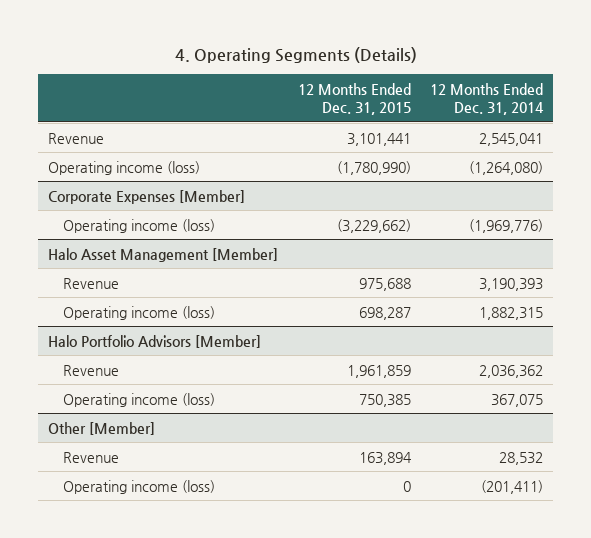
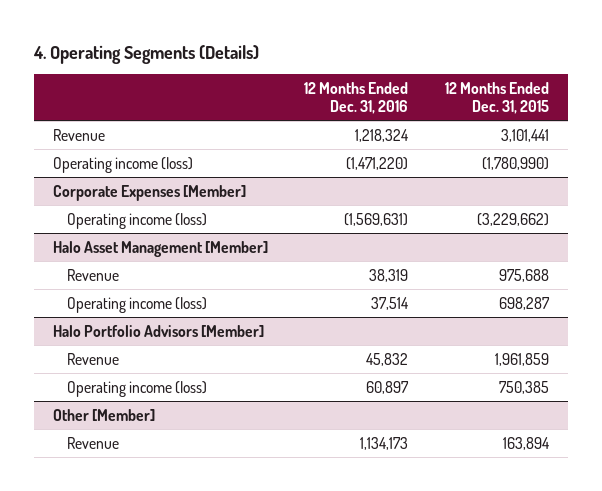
[430,82,545,116] 12 Months Ended Dec. 31, 2014 -> none
none -> [304,81,409,115] 12 Months Ended Dec. 31, 2016
[63,479,216,494] Operating income (loss) -> none

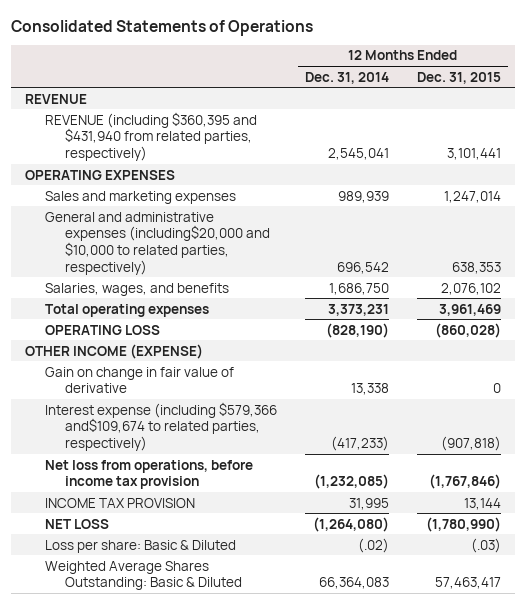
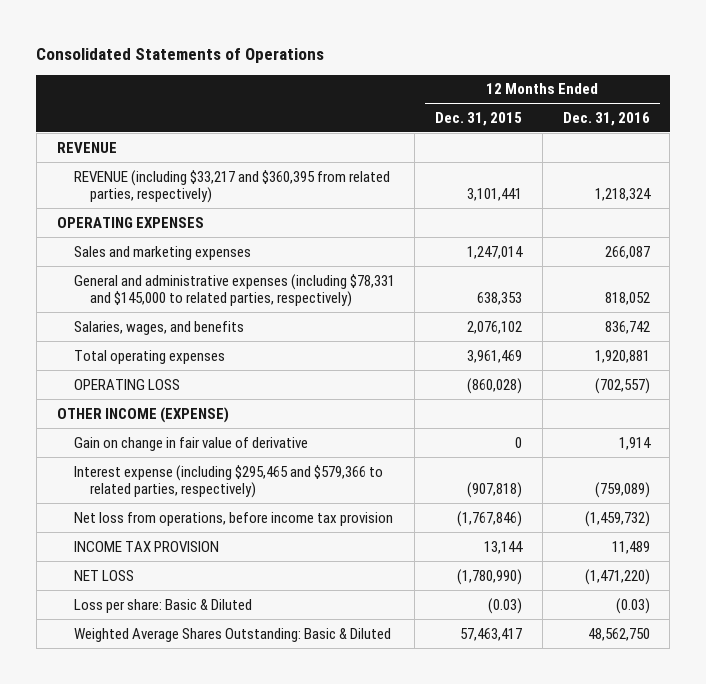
[305,71,390,84] Dec. 31, 2014 -> none
none -> [562,111,650,126] Dec. 31, 2016
[44,111,257,161] REVENUE (including $360,395 and $431,940 from related parties, respectively) -> [73,169,390,204] REVENUE (including $33,217 and $360,395 from related parties, respectively)
[44,211,270,275] General and administrative expenses (including$20,000 and $10,000 to related parties, respectively) -> [73,273,395,308] General and administrative expenses (including $78,331 and $145,000 to related parties, respectively)
[44,401,277,451] Interest expense (including $579,366 and$109,674 to related parties, respectively) -> [73,464,383,499] Interest expense (including $295,465 and $579,366 to related parties, respectively)
[471,537,502,553] (.03) -> [488,597,523,614] (0.03)

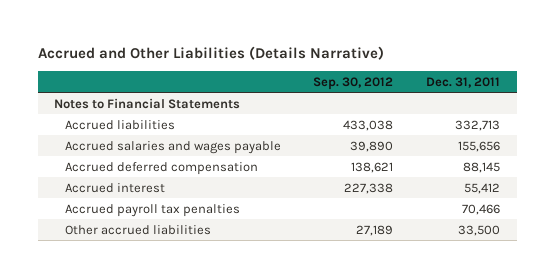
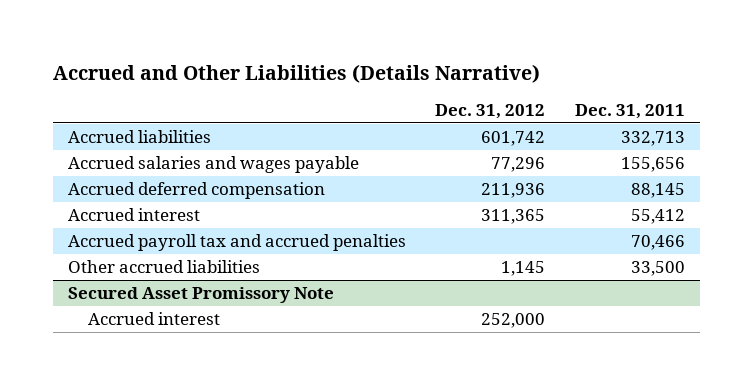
[313,76,394,90] Sep. 30, 2012 -> none
none -> [435,103,546,119] Dec. 31, 2012
[54,97,241,109] Notes to Financial Statements -> none
[64,203,240,217] Accrued payroll tax penalties -> [67,234,406,252] Accrued payroll tax and accrued penalties
none -> [67,287,334,304] Secured Asset Promissory Note
none -> [88,312,221,326] Accrued interest

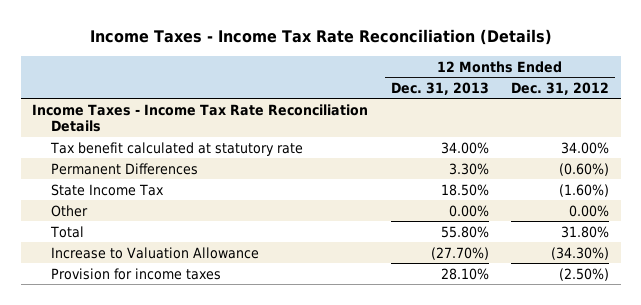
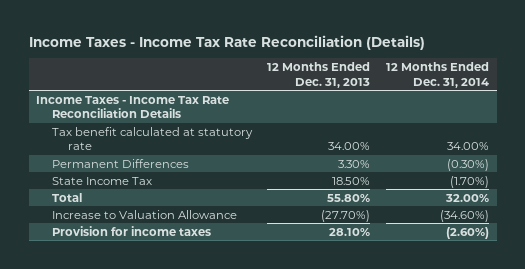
[511,81,610,95] Dec. 31, 2012 -> none
none -> [385,62,489,88] 12 Months Ended Dec. 31, 2014
[51,204,89,217] Other -> none

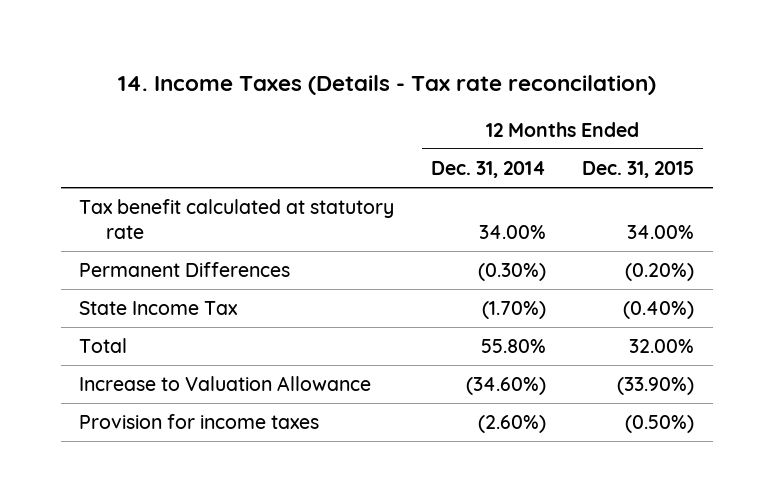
[28,34,425,50] Income Taxes - Income Tax Rate Reconciliation (Details) -> [117,75,656,96] 14. Income Taxes (Details - Tax rate reconcilation)
[267,62,371,88] 12 Months Ended Dec. 31, 2013 -> none
none -> [582,160,695,178] Dec. 31, 2015
[36,95,230,119] Income Taxes - Income Tax Rate Reconciliation Details -> none
[444,193,489,202] 32.00% -> [480,339,546,354] 55.80%

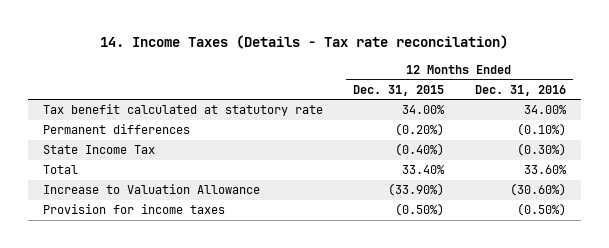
[430,160,546,178] Dec. 31, 2014 -> none
none -> [474,84,566,96] Dec. 31, 2016
[79,262,291,278] Permanent Differences -> [43,124,191,135] Permanent differences
[629,339,695,354] 32.00% -> [402,165,446,175] 33.40%

